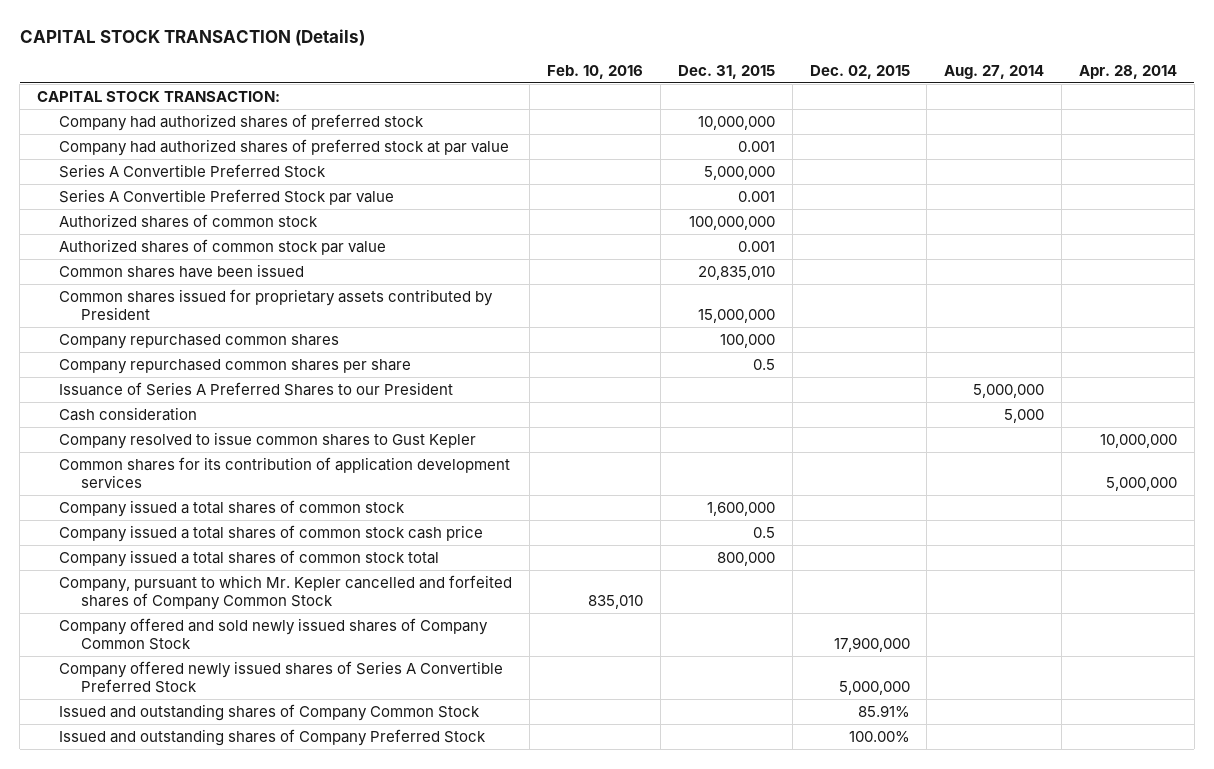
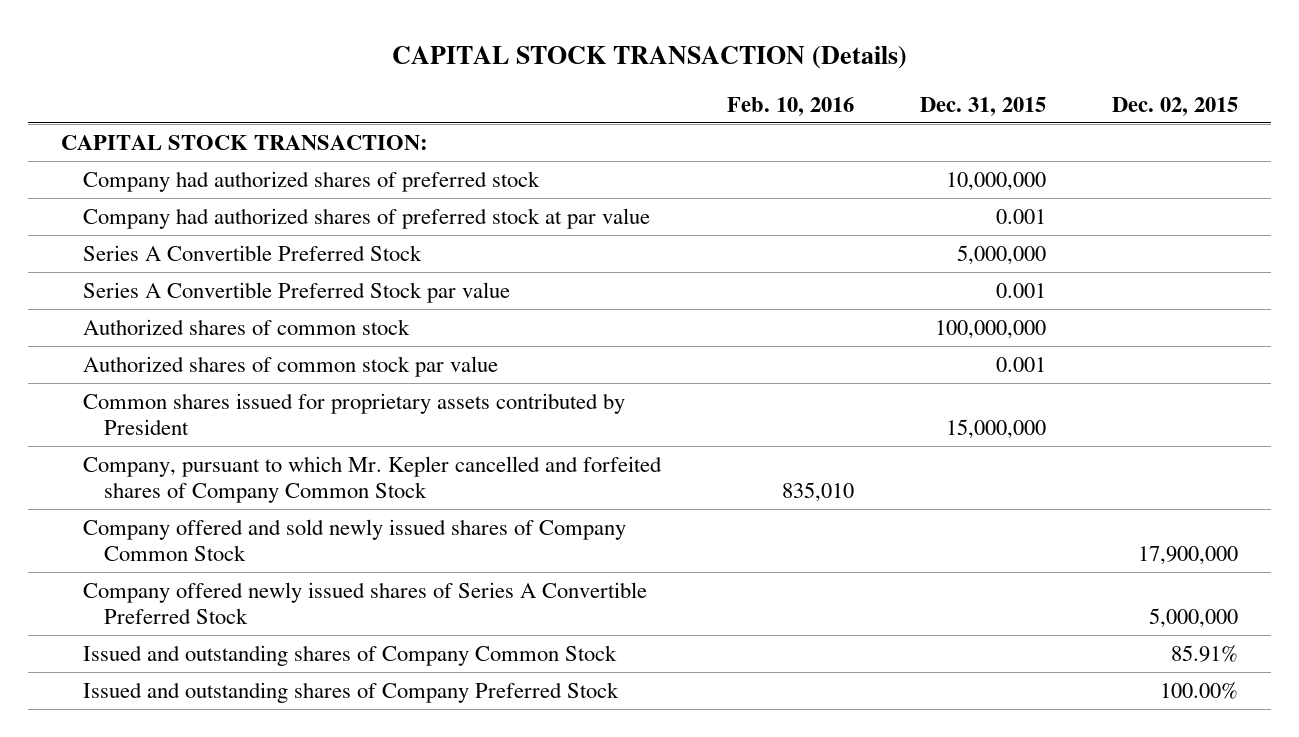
[944,64,1045,79] Aug. 27, 2014 -> none
[1079,64,1178,79] Apr. 28, 2014 -> none
[59,263,305,278] Common shares have been issued -> none
[59,333,340,349] Company repurchased common shares -> none
[59,358,412,374] Company repurchased common shares per share -> none
[59,381,454,396] Issuance of Series A Preferred Shares to our President -> none
[59,406,198,421] Cash consideration -> none
[59,431,477,449] Company resolved to issue common shares to Gust Kepler -> none
[59,456,511,489] Common shares for its contribution of application development services -> none
[59,499,406,517] Company issued a total shares of common stock -> none
[59,524,484,542] Company issued a total shares of common stock cash price -> none
[59,549,440,567] Company issued a total shares of common stock total -> none

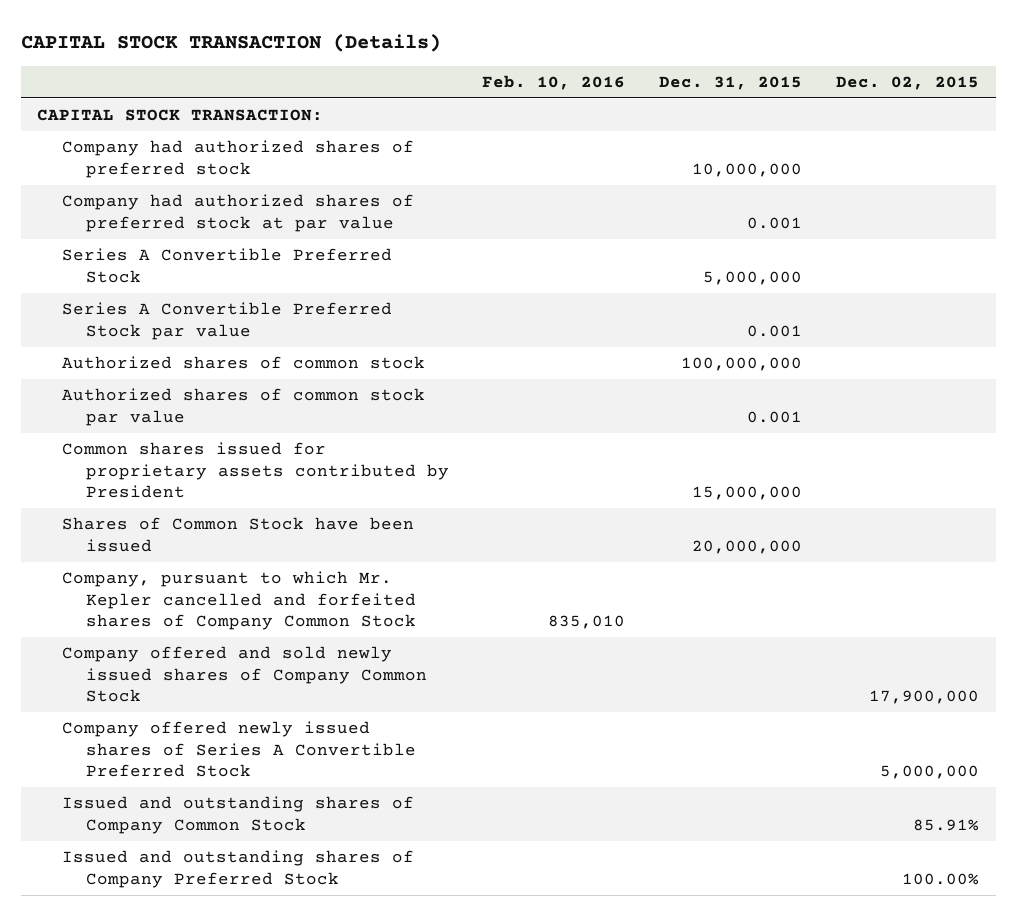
none -> [61,517,414,552] Shares of Common Stock have been issued

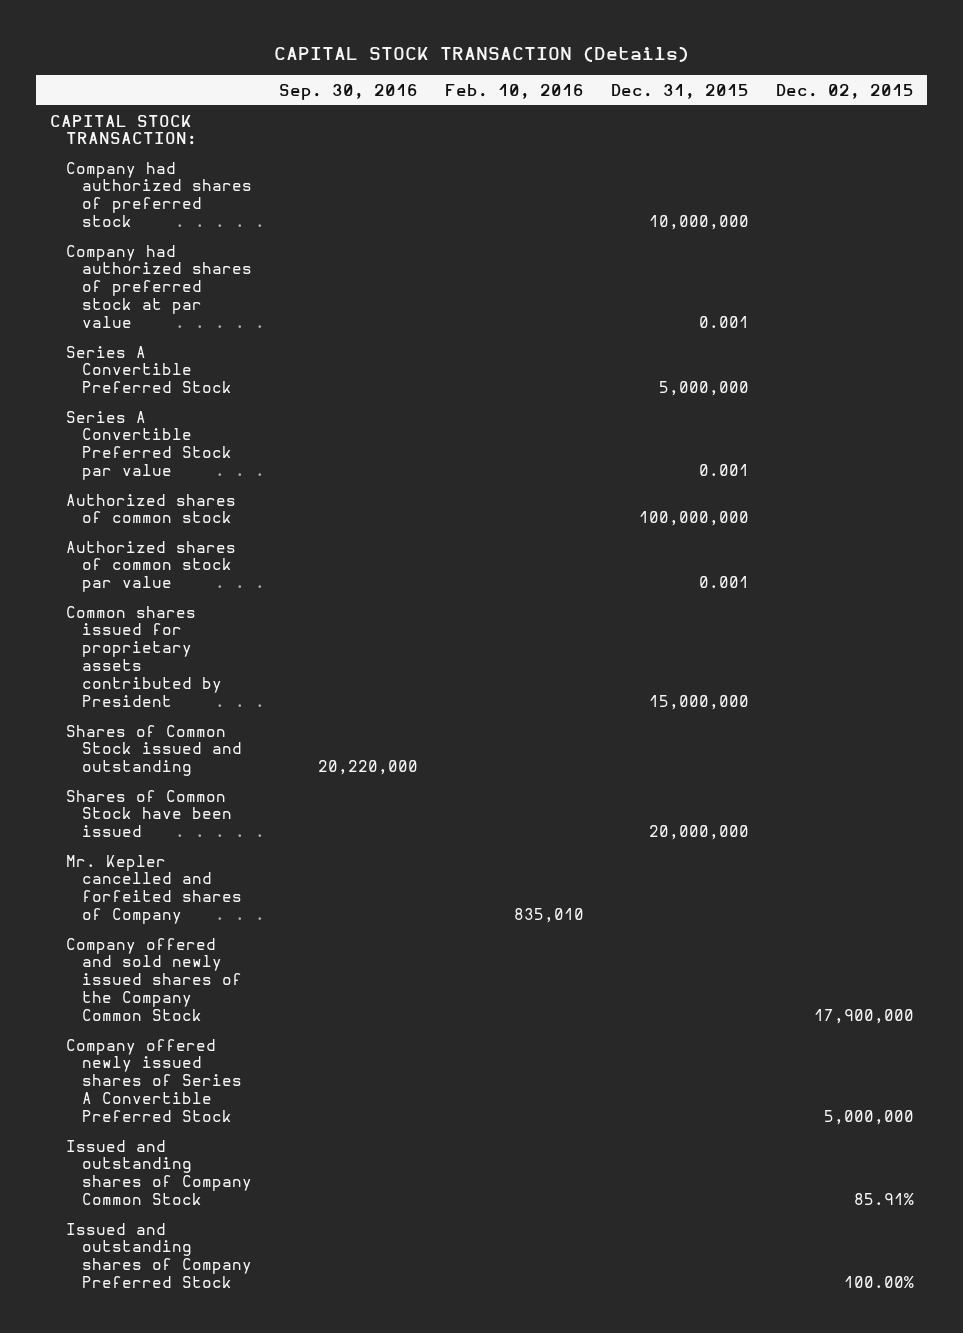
none -> [278,83,418,100] Sep. 30, 2016
none -> [65,724,243,777] Shares of Common Stock issued and outstanding
[61,571,416,631] Company, pursuant to which Mr. Kepler cancelled and forfeited shares of Company Common Stock -> [65,854,243,925] Mr. Kepler cancelled and forfeited shares of Company
[61,646,427,703] Company offered and sold newly issued shares of Company Common Stock -> [65,937,243,1022] Company offered and sold newly issued shares of the Company Common Stock

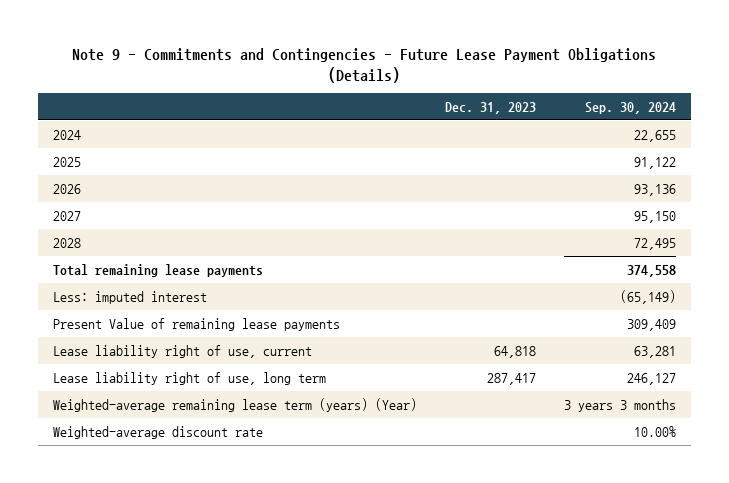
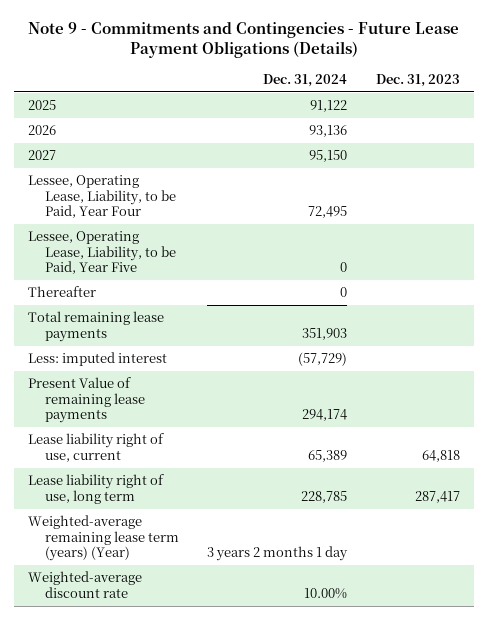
[585,101,677,114] Sep. 30, 2024 -> none
none -> [263,73,348,87] Dec. 31, 2024
[52,129,81,140] 2024 -> none
[52,237,81,248] 2028 -> [28,175,176,219] Lessee, Operating Lease, Liability, to be Paid, Year Four
none -> [28,231,176,275] Lessee, Operating Lease, Liability, to be Paid, Year Five
none -> [28,286,97,298] Thereafter

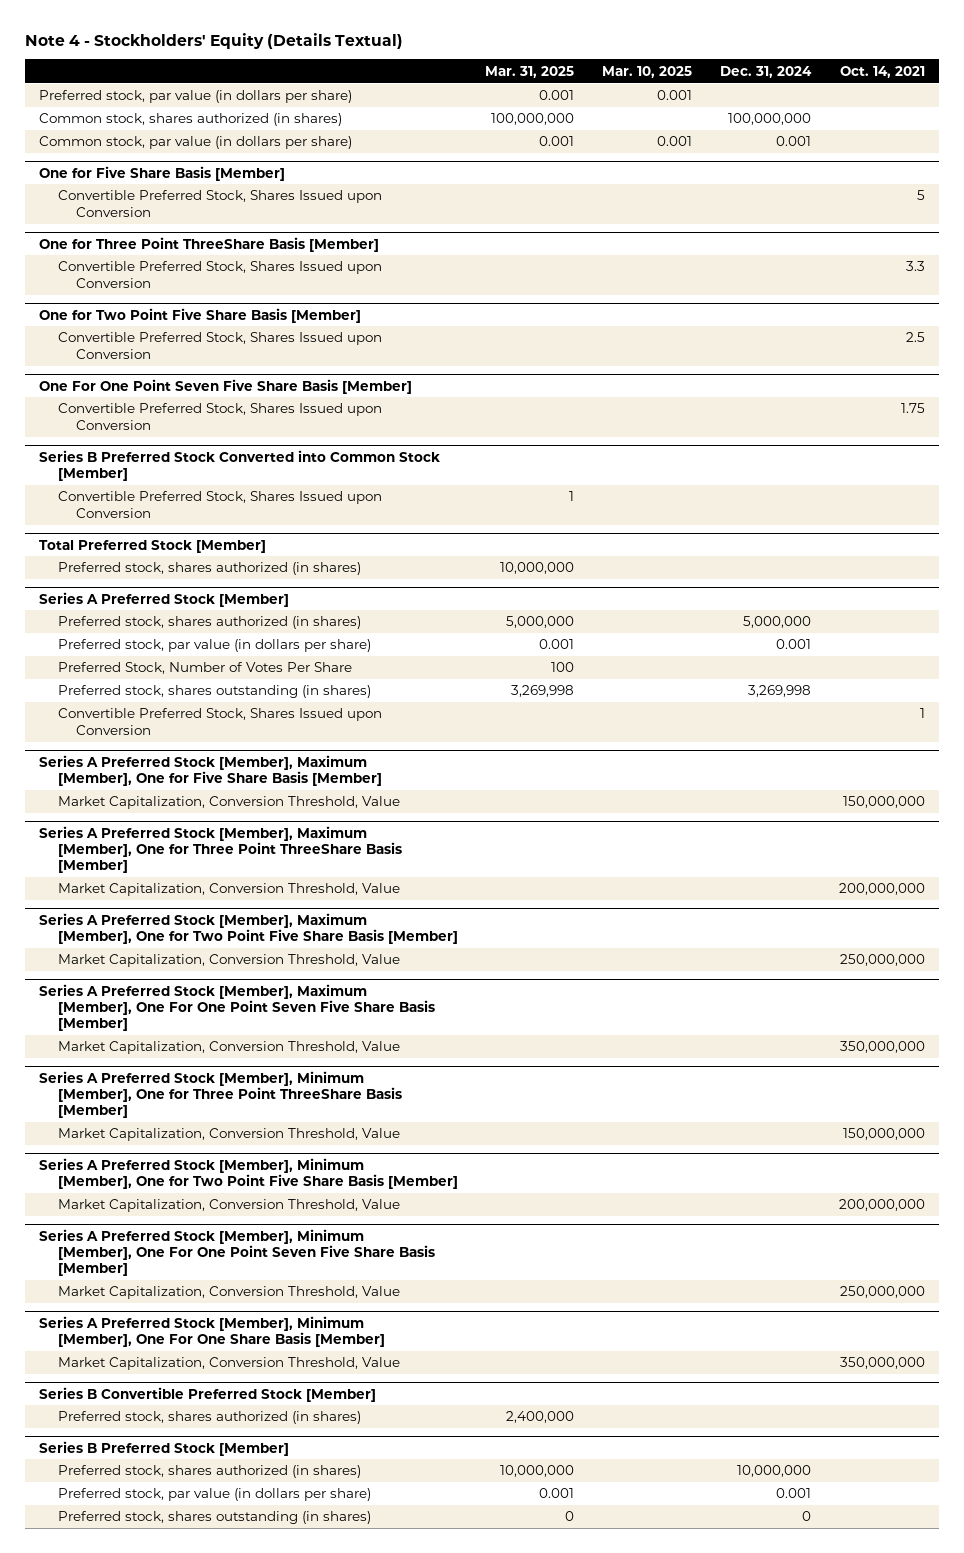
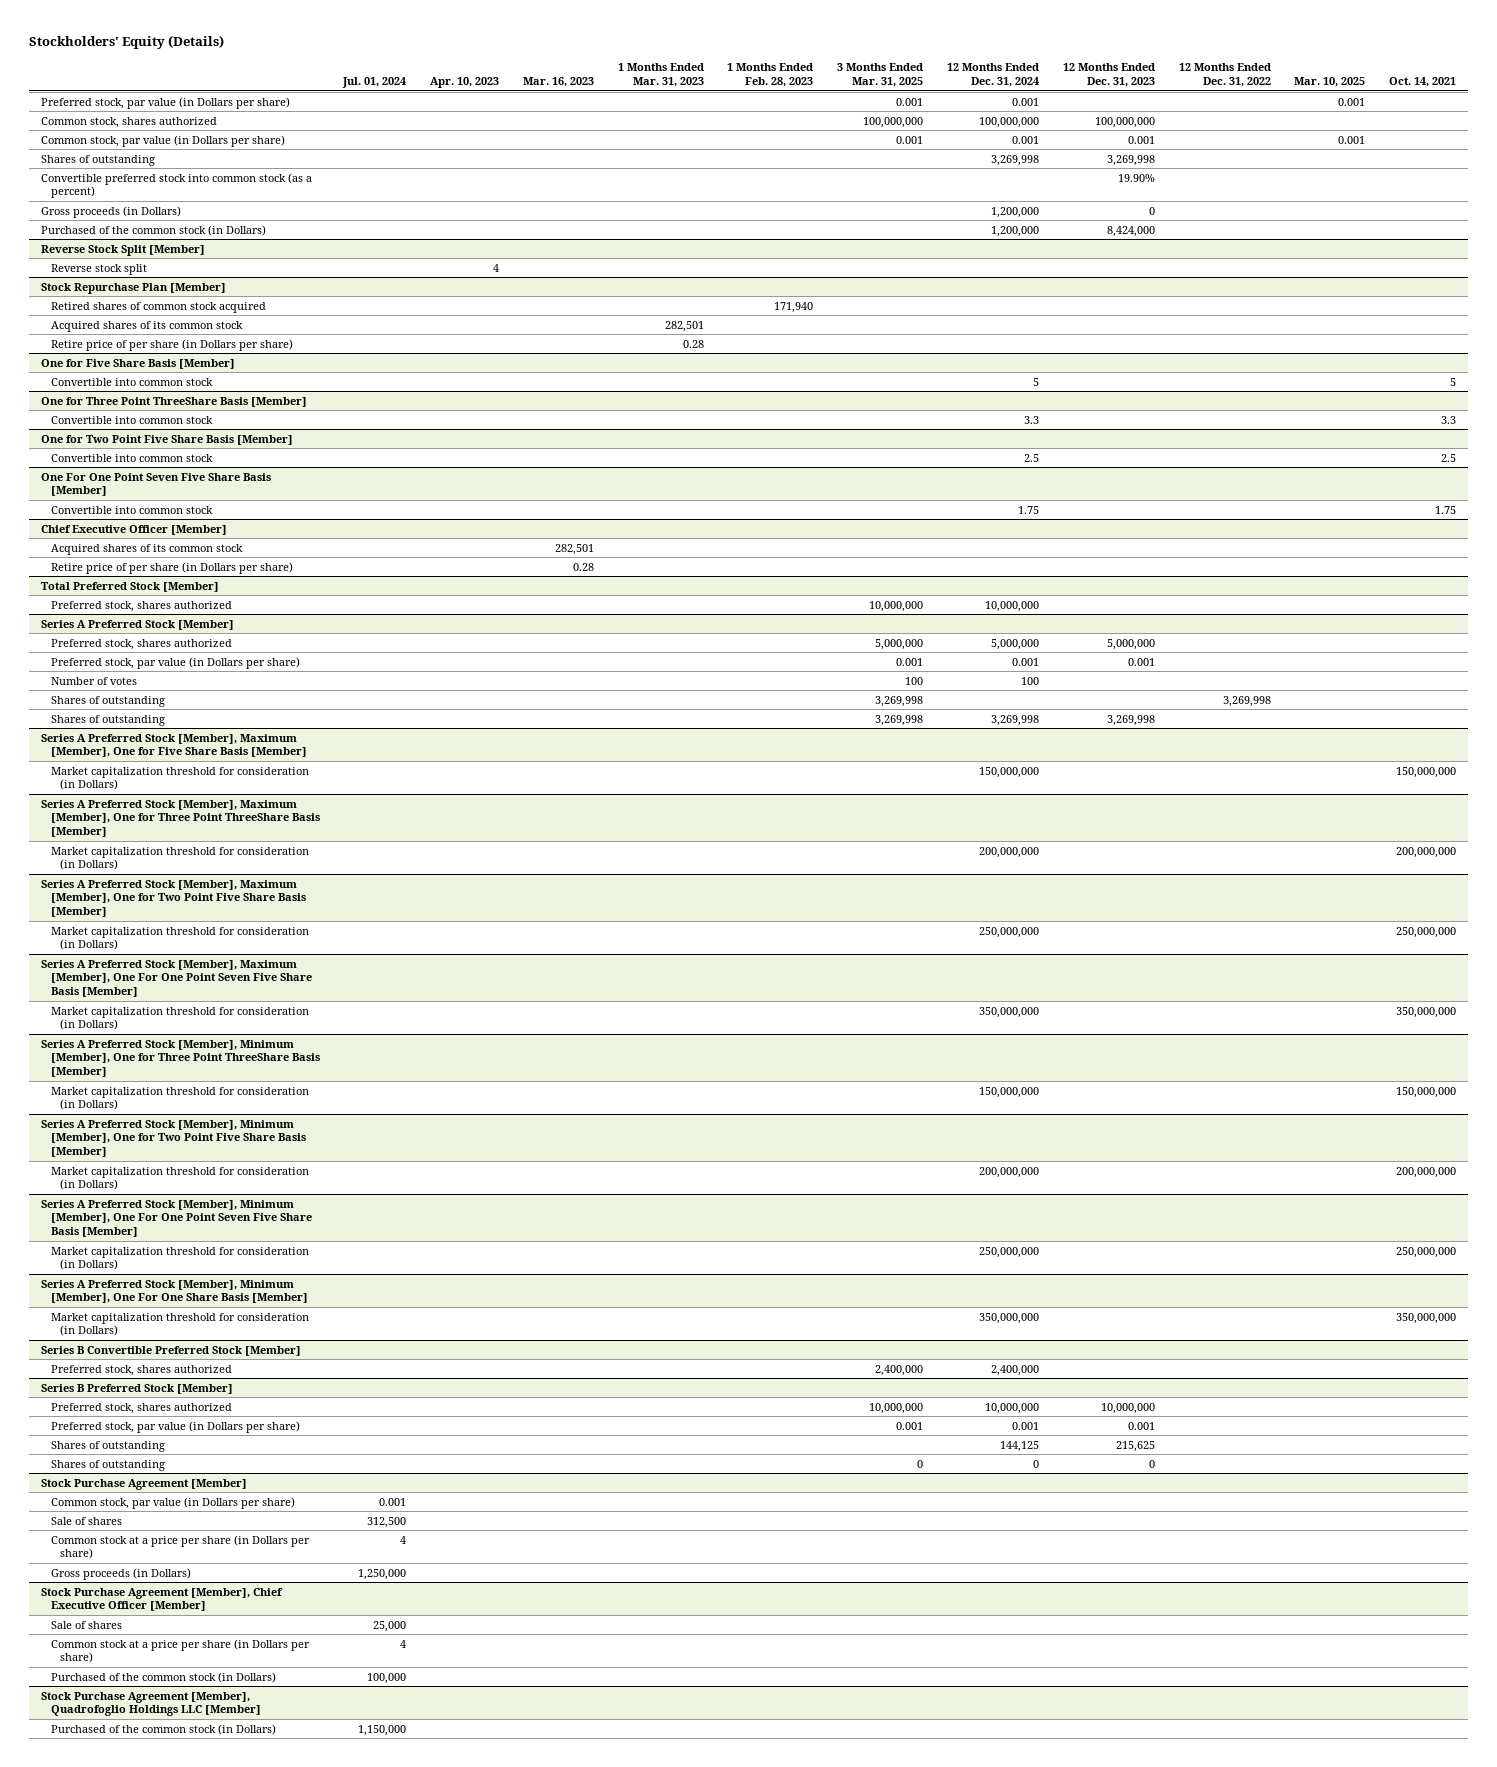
[24,32,403,49] Note 4 - Stockholders' Equity (Details Textual) -> [28,35,224,50] Stockholders' Equity (Details)
[485,65,575,78] Mar. 31, 2025 -> none
[720,65,813,78] Dec. 31, 2024 -> none
none -> [342,76,407,88] Jul. 01, 2024
none -> [430,76,500,88] Apr. 10, 2023
none -> [522,76,594,87] Mar. 16, 2023
none -> [617,63,704,87] 1 Months Ended Mar. 31, 2023
none -> [727,63,814,87] 1 Months Ended Feb. 28, 2023
none -> [837,63,924,87] 3 Months Ended Mar. 31, 2025
none -> [947,63,1040,87] 12 Months Ended Dec. 31, 2024
none -> [1062,63,1155,87] 12 Months Ended Dec. 31, 2023
none -> [1178,63,1271,87] 12 Months Ended Dec. 31, 2022
[38,90,352,104] Preferred stock, par value (in dollars per share) -> [40,96,290,109] Preferred stock, par value (in Dollars per share)
[38,113,342,127] Common stock, shares authorized (in shares) -> [40,116,217,128] Common stock, shares authorized
[38,136,352,150] Common stock, par value (in dollars per share) -> [40,134,285,147] Common stock, par value (in Dollars per share)
none -> [40,154,155,166] Shares of outstanding
none -> [40,172,312,199] Convertible preferred stock into common stock (as a percent)
none -> [40,205,181,218] Gross proceeds (in Dollars)
none -> [40,224,266,236] Purchased of the common stock (in Dollars)
none -> [40,244,205,256] Reverse Stock Split [Member]
none -> [50,263,147,275] Reverse stock split
none -> [40,282,226,294] Stock Repurchase Plan [Member]
none -> [50,301,266,313] Retired shares of common stock acquired
none -> [50,320,243,332] Acquired shares of its common stock
none -> [50,338,293,351] Retire price of per share (in Dollars per share)
[57,190,382,217] Convertible Preferred Stock, Shares Issued upon Conversion -> [50,377,213,386] Convertible into common stock
[57,261,382,288] Convertible Preferred Stock, Shares Issued upon Conversion -> [50,415,213,424] Convertible into common stock
[57,332,382,359] Convertible Preferred Stock, Shares Issued upon Conversion -> [50,453,213,462] Convertible into common stock
[38,449,440,481] Series B Preferred Stock Converted into Common Stock [Member] -> none
[57,491,382,518] Convertible Preferred Stock, Shares Issued upon Conversion -> none
[57,403,382,430] Convertible Preferred Stock, Shares Issued upon Conversion -> [50,505,213,514] Convertible into common stock
none -> [40,524,227,535] Chief Executive Officer [Member]
none -> [50,543,243,555] Acquired shares of its common stock
none -> [50,561,293,574] Retire price of per share (in Dollars per share)
[57,562,361,576] Preferred stock, shares authorized (in shares) -> [50,600,232,612] Preferred stock, shares authorized
[57,708,382,735] Convertible Preferred Stock, Shares Issued upon Conversion -> none
[57,616,361,630] Preferred stock, shares authorized (in shares) -> [50,638,232,650] Preferred stock, shares authorized
[57,639,371,653] Preferred stock, par value (in dollars per share) -> [50,656,300,669] Preferred stock, par value (in Dollars per share)
[57,662,352,675] Preferred Stock, Number of Votes Per Share -> [50,676,137,685] Number of votes
none -> [50,695,165,707] Shares of outstanding
[57,685,371,699] Preferred stock, shares outstanding (in shares) -> [50,714,165,726] Shares of outstanding
[57,796,400,810] Market Capitalization, Conversion Threshold, Value -> [50,766,309,791] Market capitalization threshold for consideration (in Dollars)
[57,883,400,897] Market Capitalization, Conversion Threshold, Value -> [50,846,309,871] Market capitalization threshold for consideration (in Dollars)
[57,954,400,968] Market Capitalization, Conversion Threshold, Value -> [50,926,309,951] Market capitalization threshold for consideration (in Dollars)
[57,1041,400,1055] Market Capitalization, Conversion Threshold, Value -> [50,1006,309,1031] Market capitalization threshold for consideration (in Dollars)
[57,1128,400,1142] Market Capitalization, Conversion Threshold, Value -> [50,1086,309,1111] Market capitalization threshold for consideration (in Dollars)
[57,1199,400,1213] Market Capitalization, Conversion Threshold, Value -> [50,1166,309,1191] Market capitalization threshold for consideration (in Dollars)
[57,1286,400,1300] Market Capitalization, Conversion Threshold, Value -> [50,1246,309,1271] Market capitalization threshold for consideration (in Dollars)
[57,1357,400,1371] Market Capitalization, Conversion Threshold, Value -> [50,1312,309,1337] Market capitalization threshold for consideration (in Dollars)
[57,1411,361,1425] Preferred stock, shares authorized (in shares) -> [50,1364,232,1376] Preferred stock, shares authorized
[57,1465,361,1479] Preferred stock, shares authorized (in shares) -> [50,1402,232,1414] Preferred stock, shares authorized
[57,1488,371,1502] Preferred stock, par value (in dollars per share) -> [50,1420,300,1433] Preferred stock, par value (in Dollars per share)
none -> [50,1440,165,1452] Shares of outstanding
[57,1511,371,1525] Preferred stock, shares outstanding (in shares) -> [50,1459,165,1471] Shares of outstanding
none -> [40,1478,247,1490] Stock Purchase Agreement [Member]
none -> [50,1496,295,1509] Common stock, par value (in Dollars per share)
none -> [50,1516,122,1525] Sale of shares
none -> [50,1534,310,1560] Common stock at a price per share (in Dollars per share)
none -> [50,1567,191,1580] Gross proceeds (in Dollars)
none -> [40,1587,283,1612] Stock Purchase Agreement [Member], Chief Executive Officer [Member]
none -> [50,1620,122,1629] Sale of shares
none -> [50,1638,310,1664] Common stock at a price per share (in Dollars per share)
none -> [50,1671,276,1683] Purchased of the common stock (in Dollars)
none -> [40,1691,261,1717] Stock Purchase Agreement [Member], Quadrofoglio Holdings LLC [Member]
none -> [50,1723,276,1735] Purchased of the common stock (in Dollars)

